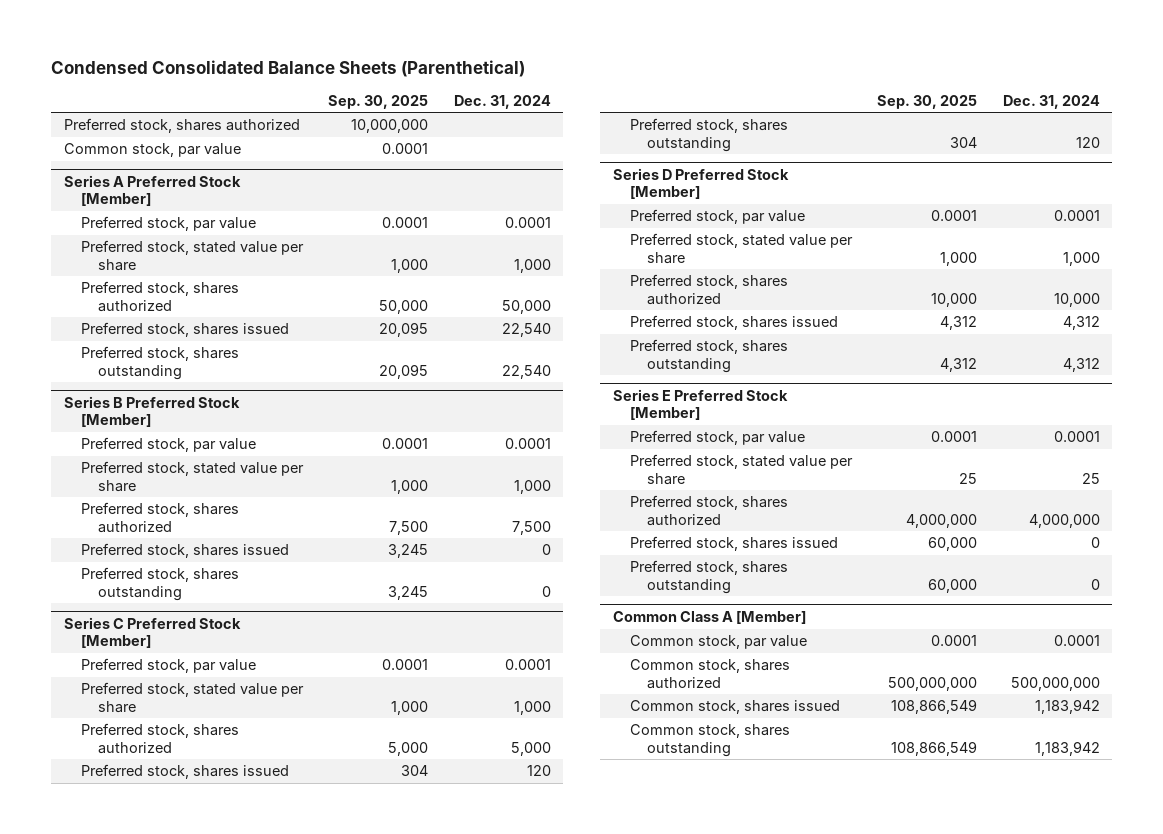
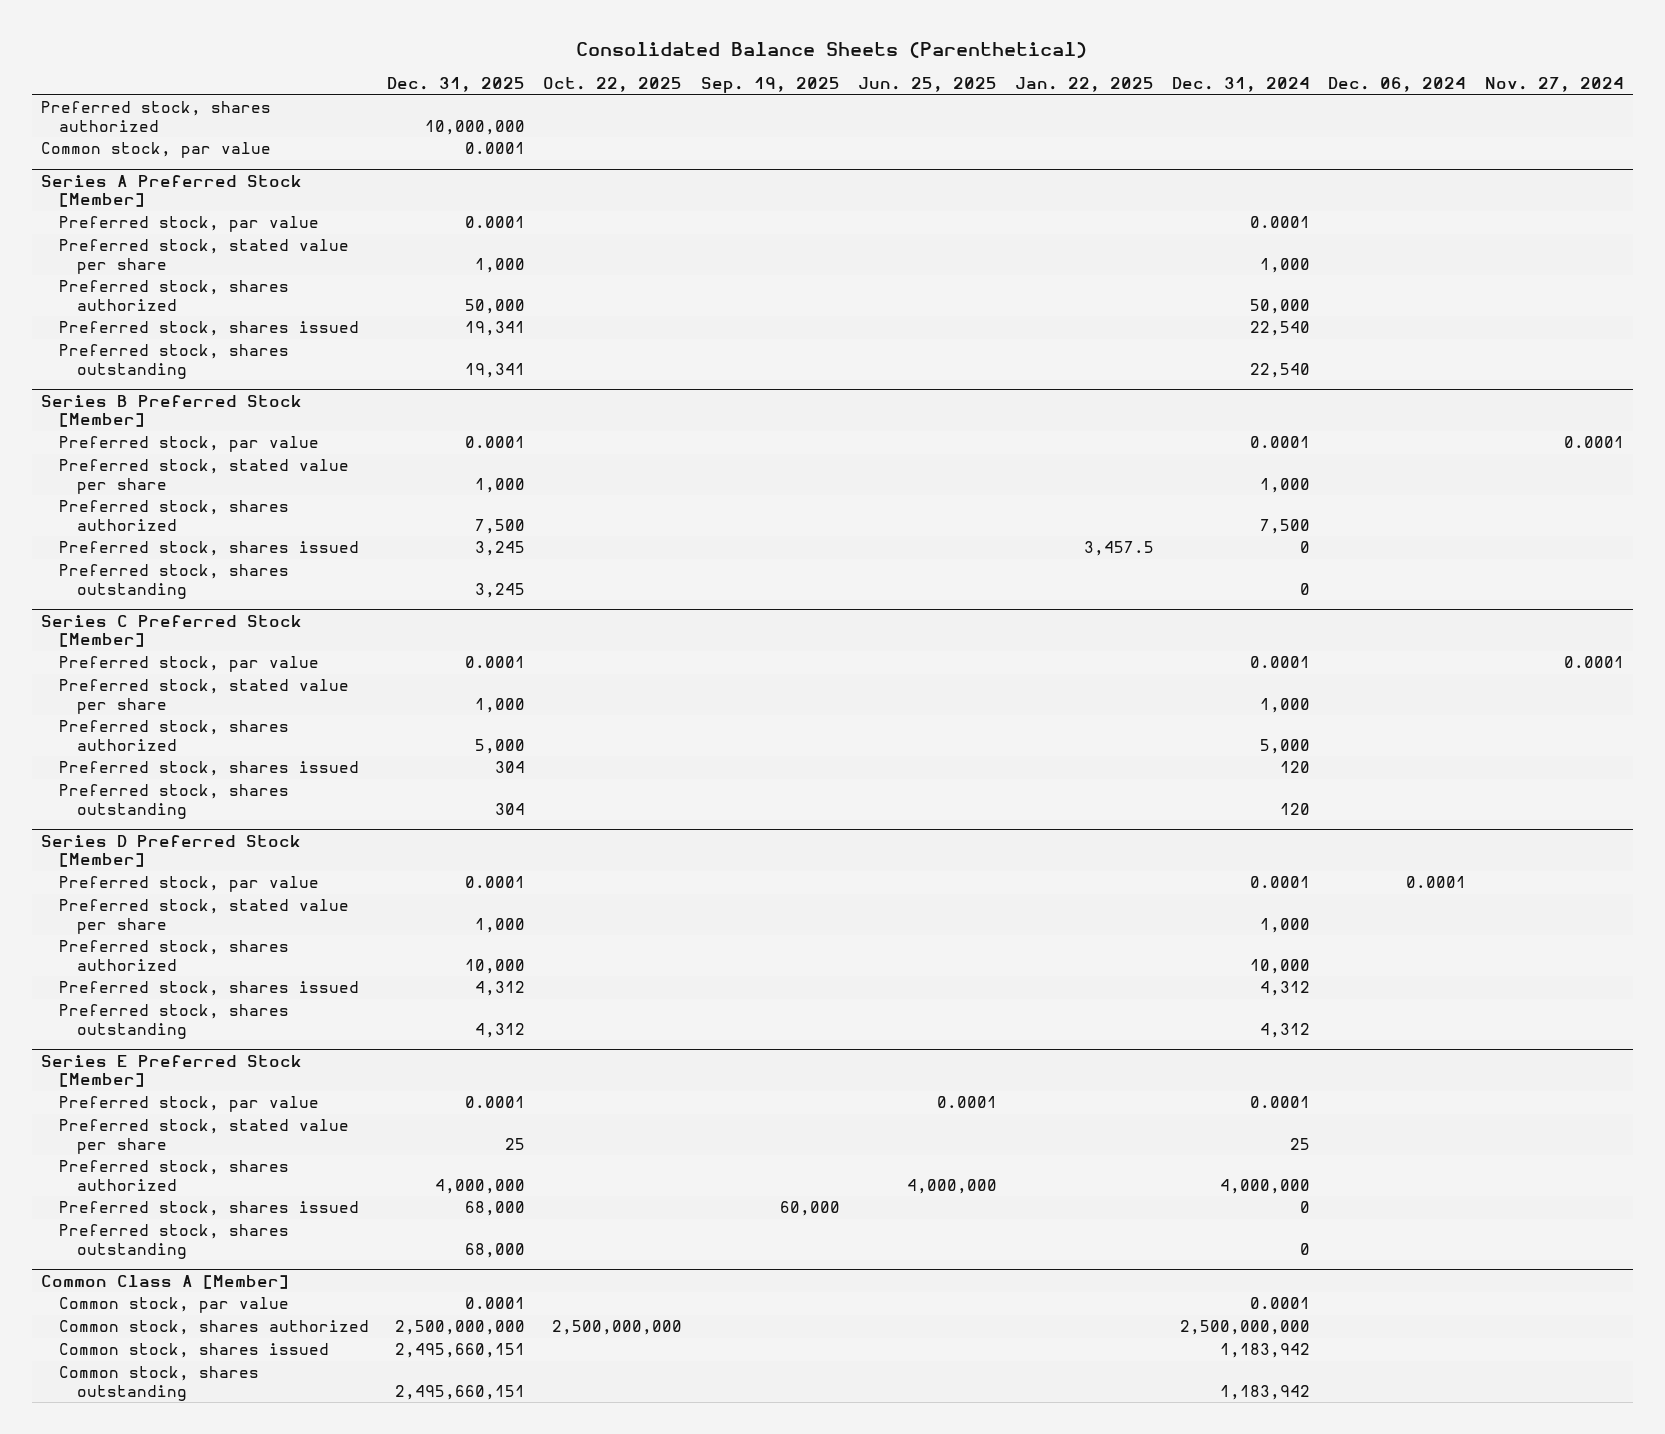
[50,59,525,77] Condensed Consolidated Balance Sheets (Parenthetical) -> [576,41,1088,58] Consolidated Balance Sheets (Parenthetical)
[328,94,429,109] Sep. 30, 2025 -> none
none -> [387,76,526,92] Dec. 31, 2025
none -> [543,76,683,92] Oct. 22, 2025
none -> [700,76,840,93] Sep. 19, 2025
none -> [857,76,997,92] Jun. 25, 2025
none -> [1015,76,1155,92] Jan. 22, 2025
none -> [1328,76,1467,92] Dec. 06, 2024
none -> [1484,76,1624,92] Nov. 27, 2024
[1010,676,1100,691] 500,000,000 -> [1180,1320,1311,1336] 2,500,000,000

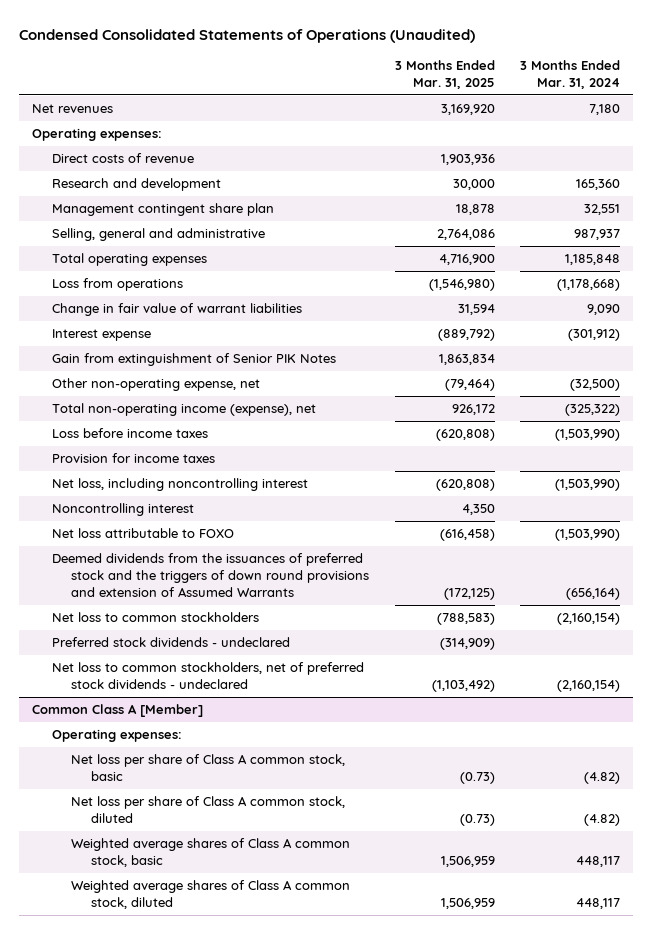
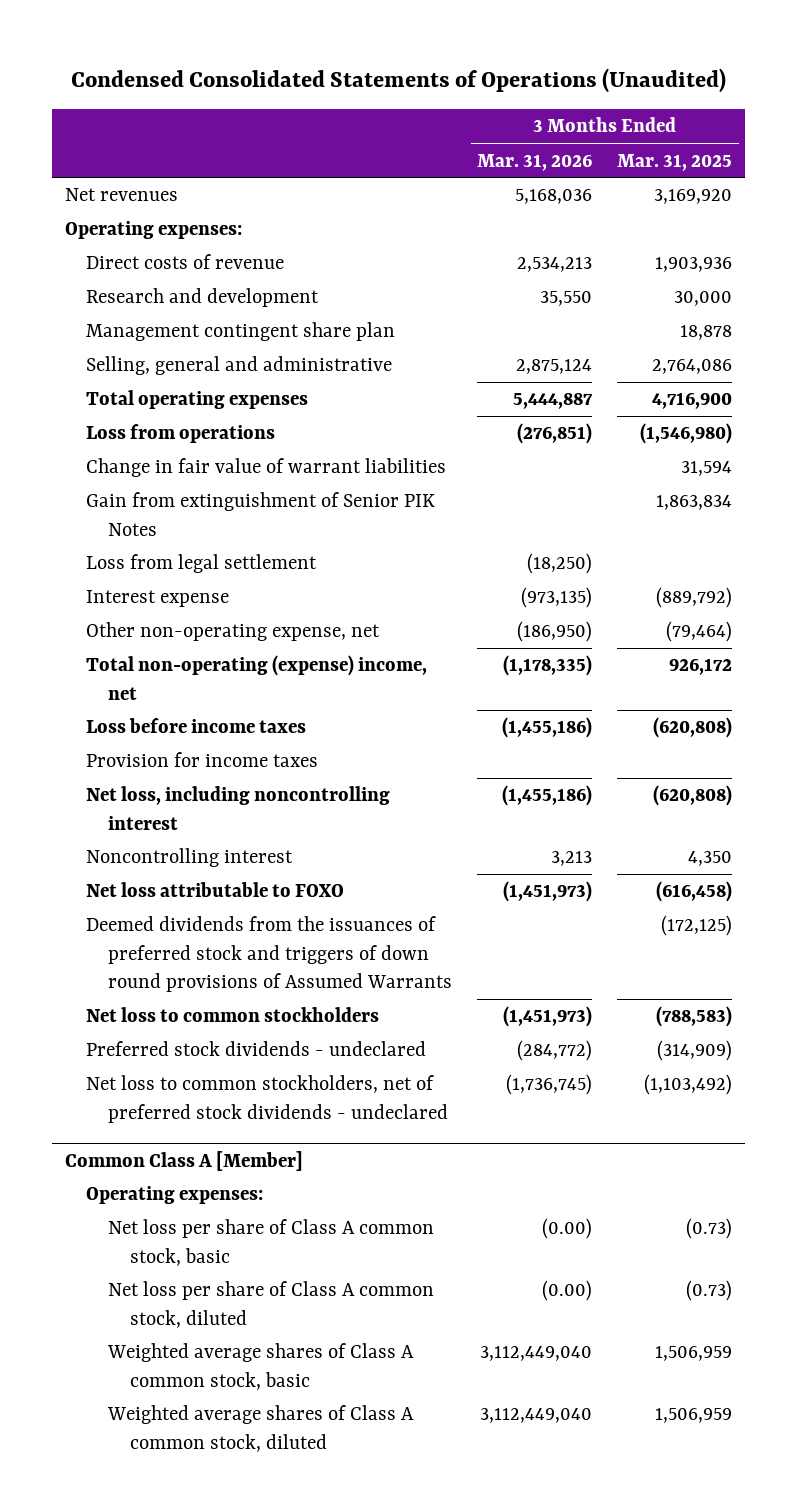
[520,59,621,89] 3 Months Ended Mar. 31, 2024 -> none
none -> [477,153,593,171] Mar. 31, 2026
none -> [86,554,318,574] Loss from legal settlement
[51,329,151,342] Interest expense -> [86,590,230,608] Interest expense
[51,403,316,417] Total non-operating income (expense), net -> [86,655,428,700] Total non-operating (expense) income, net
[51,553,370,598] Deemed dividends from the issuances of preferred stock and the triggers of down round provisions and extension of Assumed Warrants -> [86,916,453,992] Deemed dividends from the issuances of preferred stock and triggers of down round provisions of Assumed Warrants

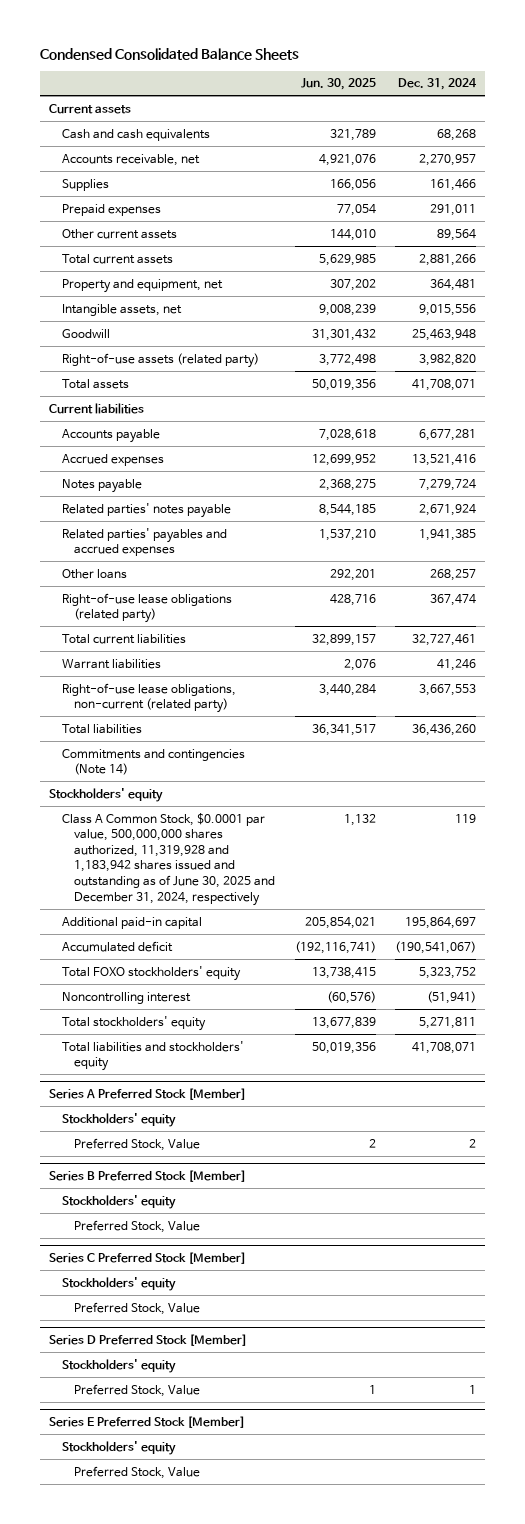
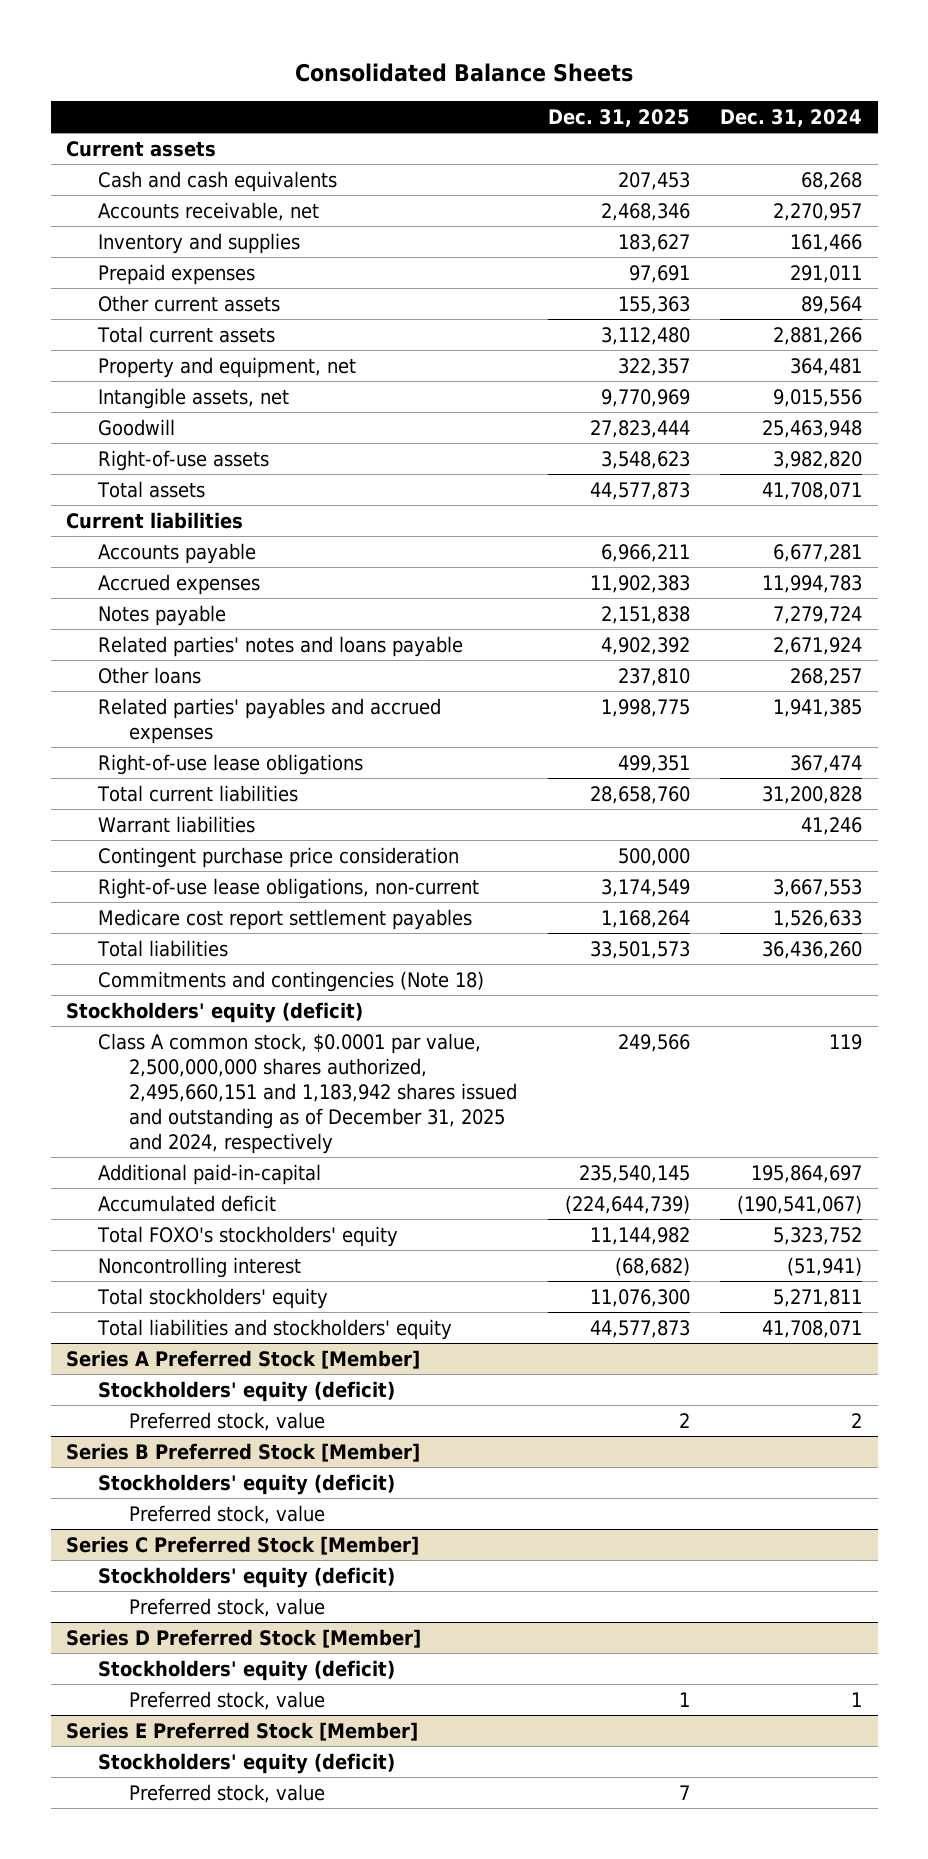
[39,47,299,60] Condensed Consolidated Balance Sheets -> [295,63,634,83] Consolidated Balance Sheets
[300,78,376,91] Jun. 30, 2025 -> none
none -> [547,109,690,128] Dec. 31, 2025
[61,178,109,191] Supplies -> [97,232,300,254] Inventory and supplies
[61,352,259,368] Right-of-use assets (related party) -> [97,449,269,471] Right-of-use assets
[411,453,476,466] 13,521,416 -> [762,574,863,593] 11,994,783
[61,502,231,518] Related parties' notes payable -> [97,635,463,657] Related parties' notes and loans payable
[61,527,227,557] Related parties' payables and accrued expenses -> [97,697,441,744] Related parties' payables and accrued expenses
[61,592,232,624] Right-of-use lease obligations (related party) -> [97,753,363,775] Right-of-use lease obligations
[411,633,476,646] 32,727,461 -> [762,785,863,804] 31,200,828
none -> [97,846,459,868] Contingent purchase price consideration
[61,682,236,714] Right-of-use lease obligations, non-current (related party) -> [97,877,479,899] Right-of-use lease obligations, non-current
none -> [97,908,472,930] Medicare cost report settlement payables
[61,748,245,776] Commitments and contingencies (Note 14) -> [97,970,484,992] Commitments and contingencies (Note 18)
[49,787,164,802] Stockholders' equity -> [65,1001,363,1023] Stockholders' equity (deficit)
[61,812,276,906] Class A Common Stock, $0.0001 par value, 500,000,000 shares authorized, 11,319,928 and 1,183,942 shares issued and outstanding as of June 30, 2025 and December 31, 2024, respectively -> [97,1032,518,1154] Class A common stock, $0.0001 par value, 2,500,000,000 shares authorized, 2,495,660,151 and 1,183,942 shares issued and outstanding as of December 31, 2025 and 2024, respectively
[61,916,202,929] Additional paid-in capital -> [97,1163,321,1185] Additional paid-in-capital
[61,965,241,981] Total FOXO stockholders' equity -> [96,1225,398,1247] Total FOXO's stockholders' equity
[61,1112,176,1127] Stockholders' equity -> [97,1380,395,1402] Stockholders' equity (deficit)
[74,1137,201,1151] Preferred Stock, Value -> [129,1411,326,1431] Preferred stock, value
[61,1194,176,1209] Stockholders' equity -> [97,1473,395,1495] Stockholders' equity (deficit)
[74,1219,201,1233] Preferred Stock, Value -> [129,1504,326,1524] Preferred stock, value
[61,1276,176,1291] Stockholders' equity -> [97,1566,395,1588] Stockholders' equity (deficit)
[74,1301,201,1315] Preferred Stock, Value -> [129,1597,326,1617] Preferred stock, value
[61,1358,176,1373] Stockholders' equity -> [97,1659,395,1681] Stockholders' equity (deficit)
[74,1383,201,1397] Preferred Stock, Value -> [129,1690,326,1710] Preferred stock, value
[61,1440,176,1455] Stockholders' equity -> [97,1752,395,1774] Stockholders' equity (deficit)
[74,1465,201,1479] Preferred Stock, Value -> [129,1783,326,1803] Preferred stock, value

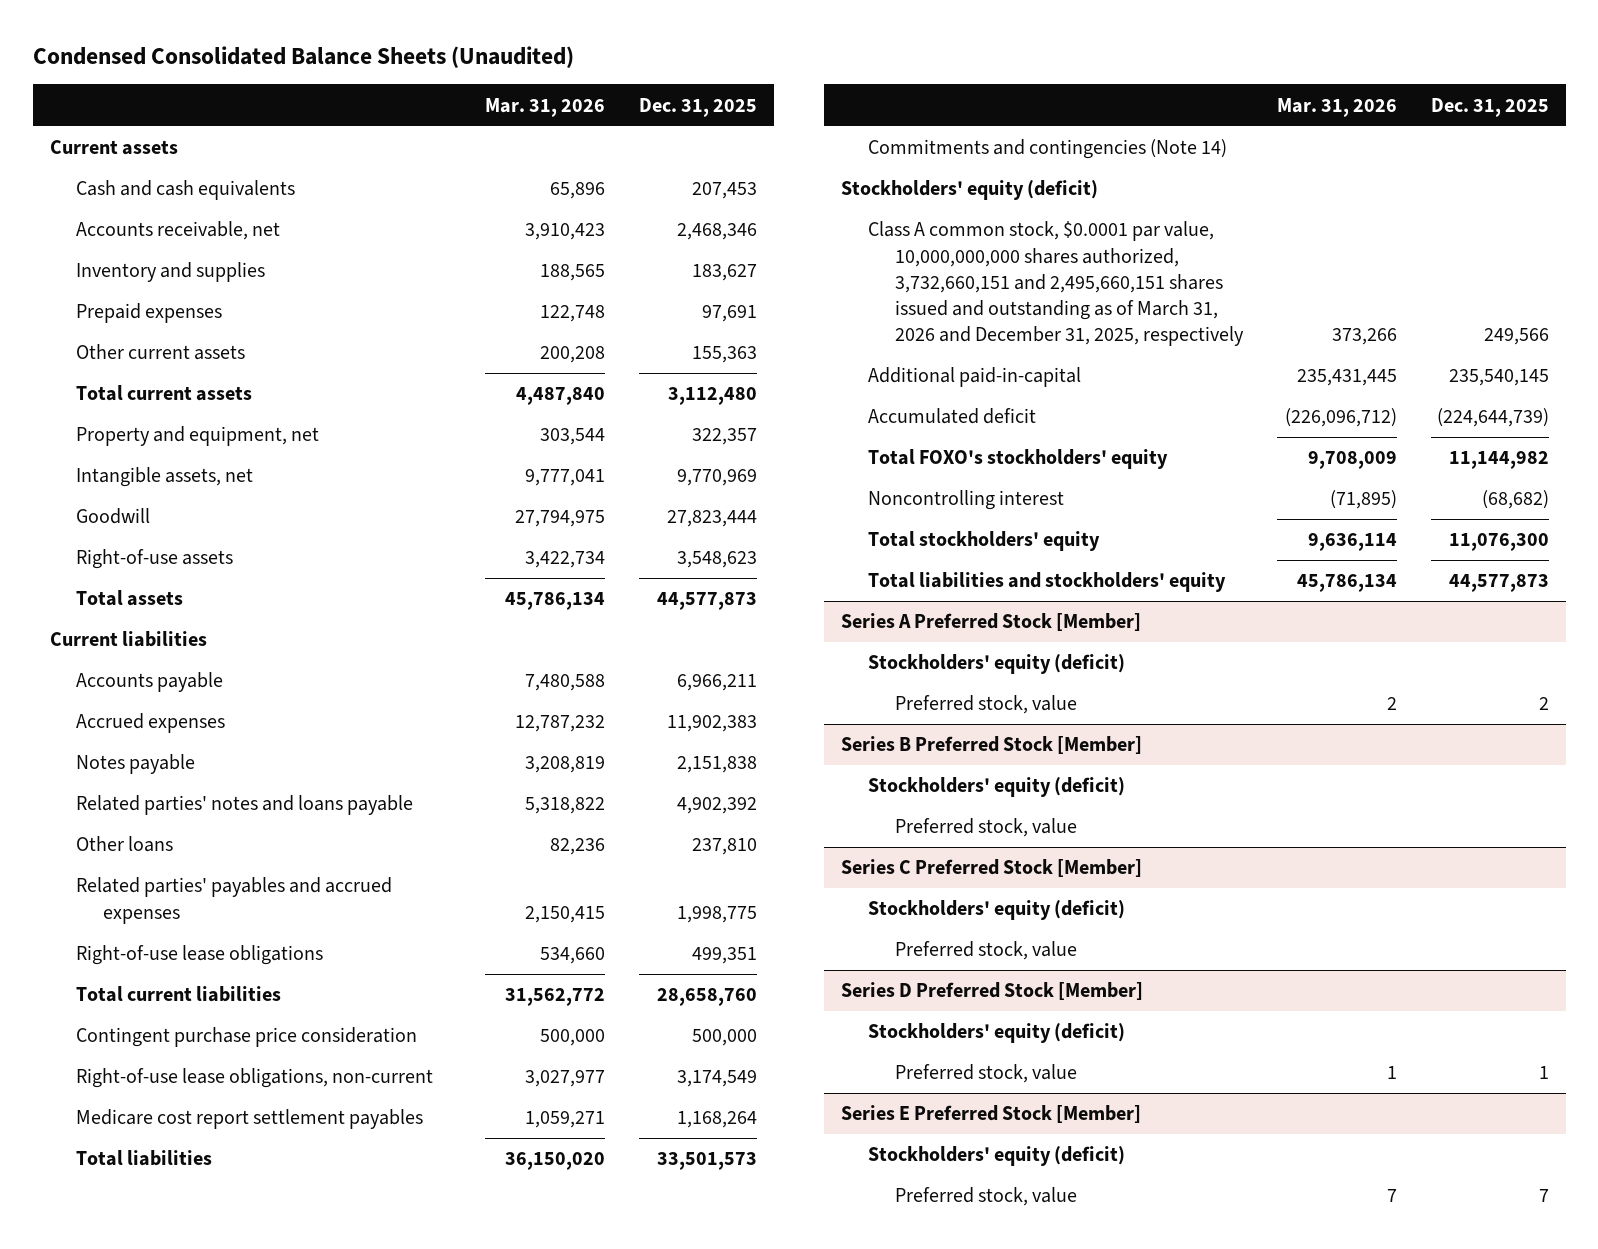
[295,63,634,83] Consolidated Balance Sheets -> [32,46,574,69] Condensed Consolidated Balance Sheets (Unaudited)
[720,109,863,128] Dec. 31, 2024 -> none
none -> [484,97,605,117] Mar. 31, 2026
[97,815,255,833] Warrant liabilities -> none
[97,970,484,992] Commitments and contingencies (Note 18) -> [868,139,1228,160] Commitments and contingencies (Note 14)
[97,1032,518,1154] Class A common stock, $0.0001 par value, 2,500,000,000 shares authorized, 2,495,660,151 and 1,183,942 shares issued and outstanding as of December 31, 2025 and 2024, respectively -> [868,221,1244,347] Class A common stock, $0.0001 par value, 10,000,000,000 shares authorized, 3,732,660,151 and 2,495,660,151 shares issued and outstanding as of March 31, 2026 and December 31, 2025, respectively

